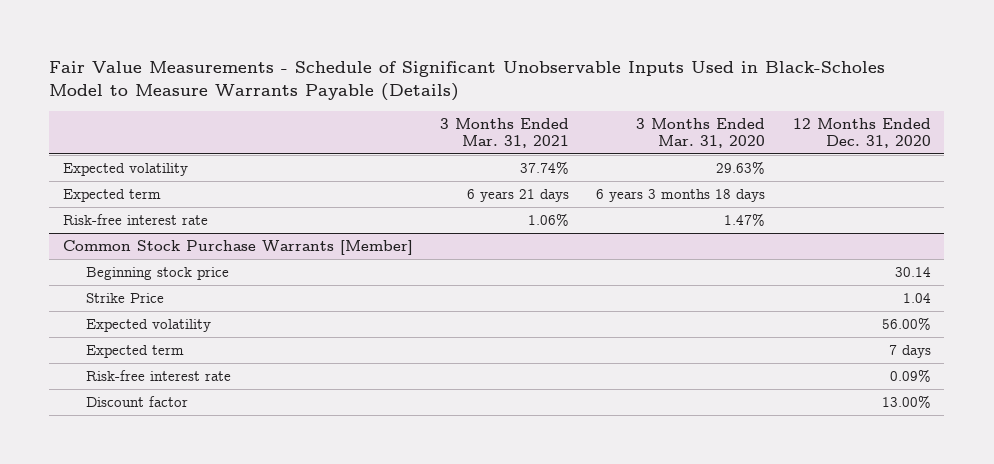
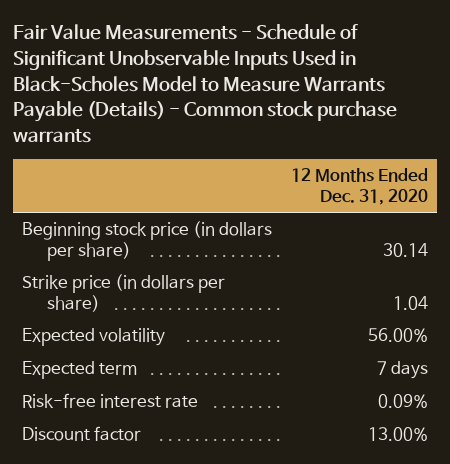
[49,60,886,101] Fair Value Measurements - Schedule of Significant Unobservable Inputs Used in Black-Scholes Model to Measure Warrants Payable (Details) -> [13,24,398,144] Fair Value Measurements - Schedule of Significant Unobservable Inputs Used in Black-Scholes Model to Measure Warrants Payable (Details) - Common stock purchase warrants
[440,117,570,149] 3 Months Ended Mar. 31, 2021 -> none
[636,117,766,149] 3 Months Ended Mar. 31, 2020 -> none
[62,162,188,176] Expected volatility -> none
[62,188,161,202] Expected term -> none
[62,213,208,225] Risk-free interest rate -> none
[62,239,413,255] Common Stock Purchase Warrants [Member] -> none
[86,266,230,280] Beginning stock price -> [22,221,273,262] Beginning stock price (in dollars per share)
[86,292,165,303] Strike Price -> [22,274,226,313] Strike price (in dollars per share)

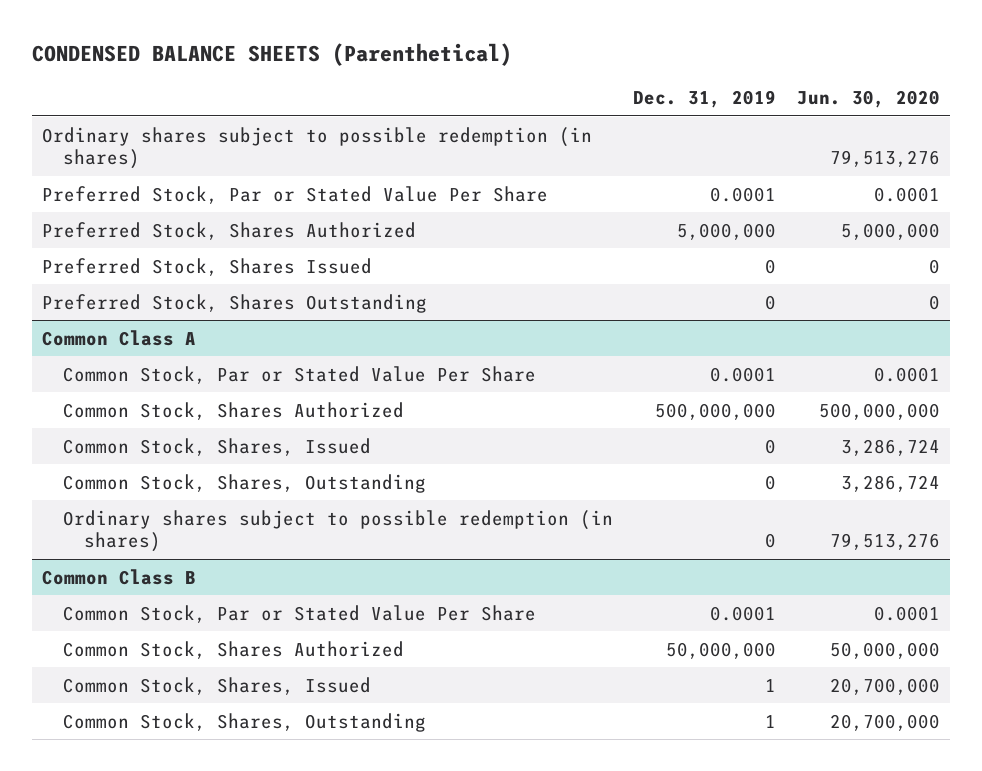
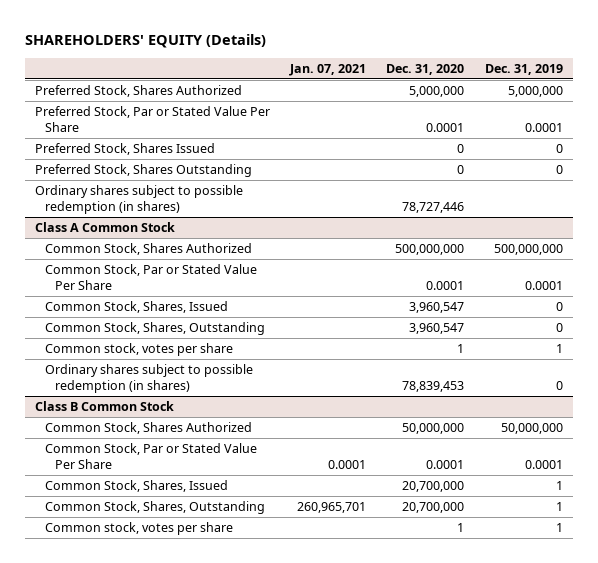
[31,42,512,66] CONDENSED BALANCE SHEETS (Parenthetical) -> [25,34,267,49] SHAREHOLDERS' EQUITY (Details)
[796,90,940,109] Jun. 30, 2020 -> none
none -> [289,63,367,76] Jan. 07, 2021
none -> [386,63,465,75] Dec. 31, 2020
[41,185,548,204] Preferred Stock, Par or Stated Value Per Share -> [35,106,271,133] Preferred Stock, Par or Stated Value Per Share
[63,365,537,384] Common Stock, Par or Stated Value Per Share -> none
[41,126,592,170] Ordinary shares subject to possible redemption (in shares) -> [35,185,244,215] Ordinary shares subject to possible redemption (in shares)
[41,329,196,346] Common Class A -> [35,222,176,233] Class A Common Stock
none -> [45,264,258,291] Common Stock, Par or Stated Value Per Share
none -> [45,343,234,357] Common stock, votes per share
[63,604,537,623] Common Stock, Par or Stated Value Per Share -> none
[41,568,196,585] Common Class B -> [35,401,175,412] Class B Common Stock
none -> [45,443,258,470] Common Stock, Par or Stated Value Per Share
none -> [45,522,234,536] Common stock, votes per share

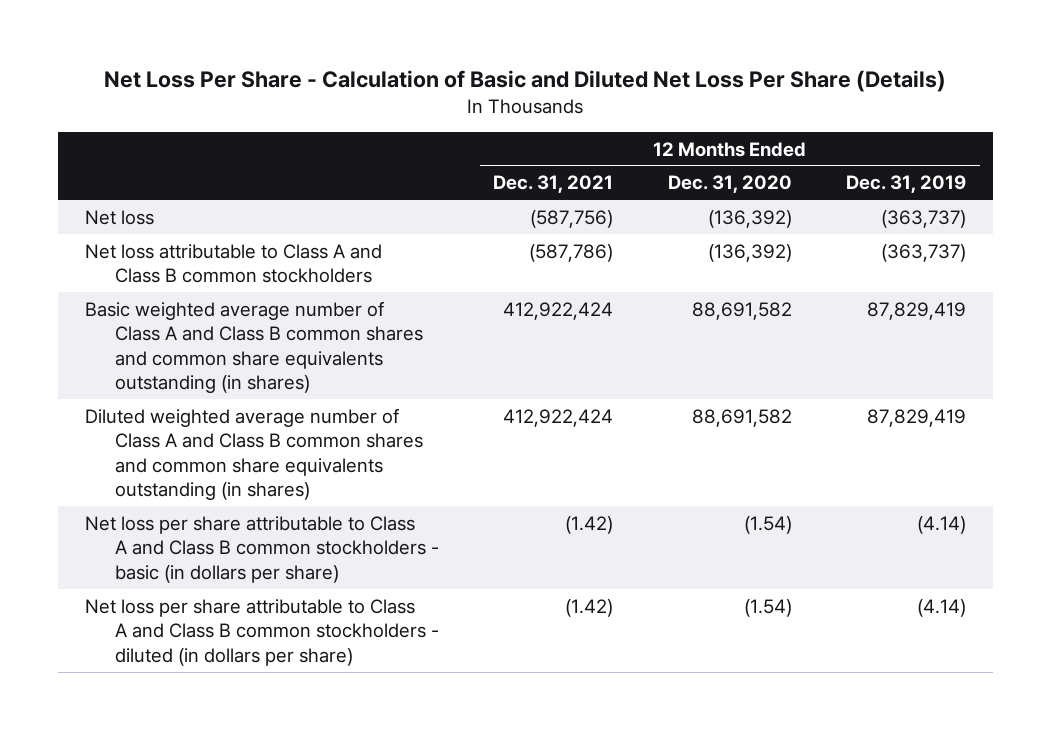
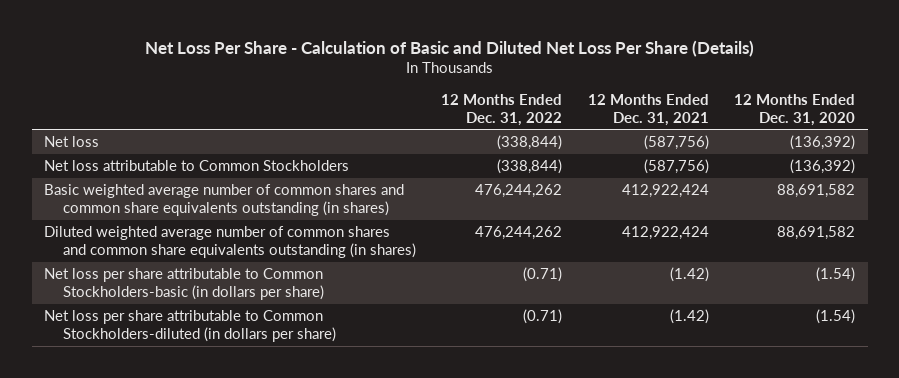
[845,175,966,194] Dec. 31, 2019 -> none
none -> [441,93,563,126] 12 Months Ended Dec. 31, 2022
[84,243,382,284] Net loss attributable to Class A and Class B common stockholders -> [44,159,350,171] Net loss attributable to Common Stockholders
[529,243,614,262] (587,786) -> [643,158,709,174] (587,756)
[84,300,423,394] Basic weighted average number of Class A and Class B common shares and common share equivalents outstanding (in shares) -> [44,183,405,216] Basic weighted average number of common shares and common share equivalents outstanding (in shares)
[84,407,423,501] Diluted weighted average number of Class A and Class B common shares and common share equivalents outstanding (in shares) -> [44,225,417,258] Diluted weighted average number of common shares and common share equivalents outstanding (in shares)
[84,515,439,583] Net loss per share attributable to Class A and Class B common stockholders - basic (in dollars per share) -> [44,267,325,300] Net loss per share attributable to Common Stockholders-basic (in dollars per share)
[84,598,439,666] Net loss per share attributable to Class A and Class B common stockholders - diluted (in dollars per share) -> [44,309,337,342] Net loss per share attributable to Common Stockholders-diluted (in dollars per share)

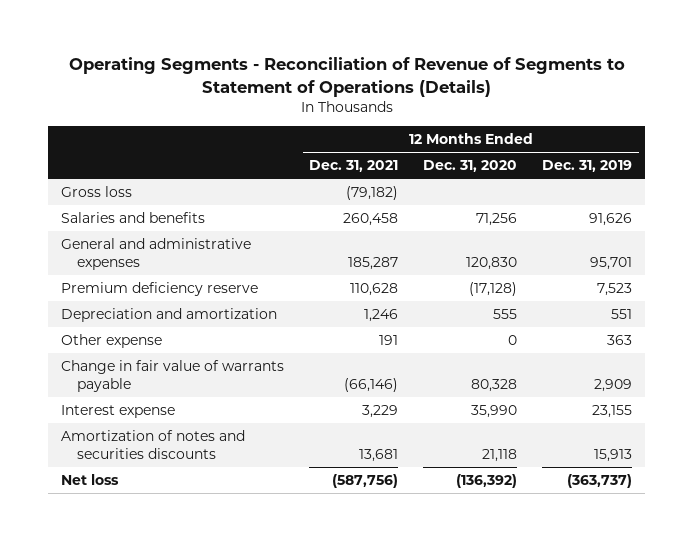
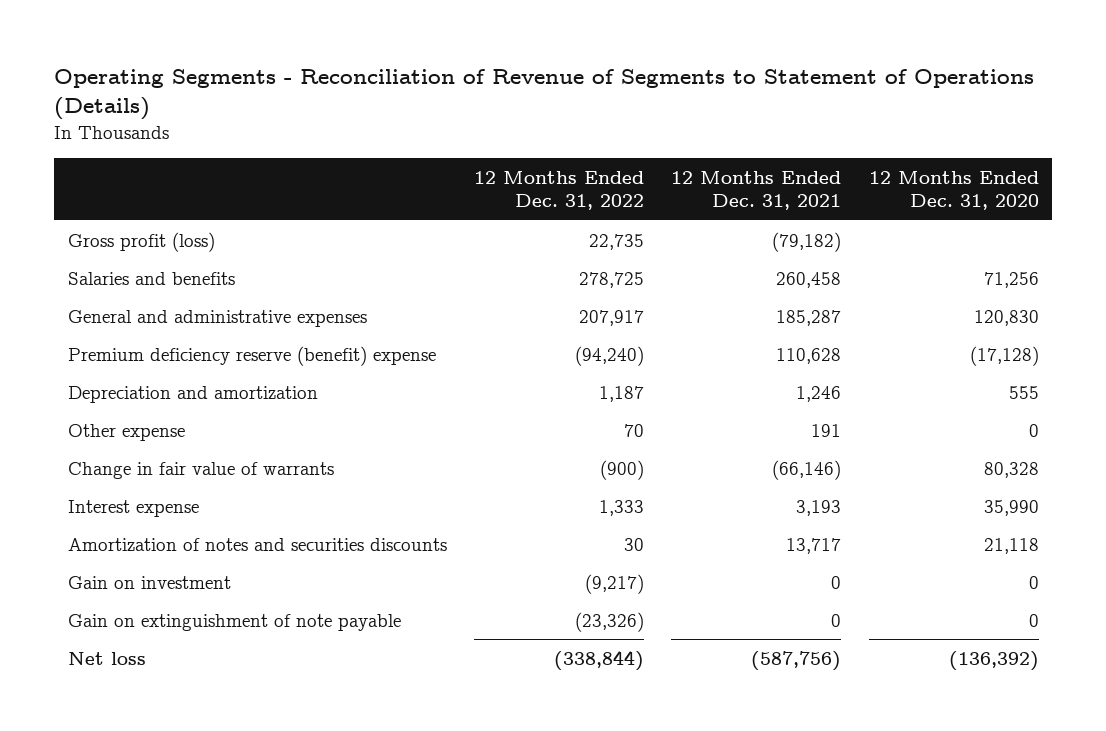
[542,160,633,173] Dec. 31, 2019 -> none
none -> [473,170,644,211] 12 Months Ended Dec. 31, 2022
[60,186,132,198] Gross loss -> [67,231,215,252] Gross profit (loss)
[60,282,258,297] Premium deficiency reserve -> [67,345,436,366] Premium deficiency reserve (benefit) expense
[60,360,284,393] Change in fair value of warrants payable -> [67,461,334,479] Change in fair value of warrants
[362,405,399,419] 3,229 -> [796,499,842,516] 3,193
[359,449,399,463] 13,681 -> [786,537,842,554] 13,717
none -> [67,575,231,589] Gain on investment
none -> [67,613,401,631] Gain on extinguishment of note payable

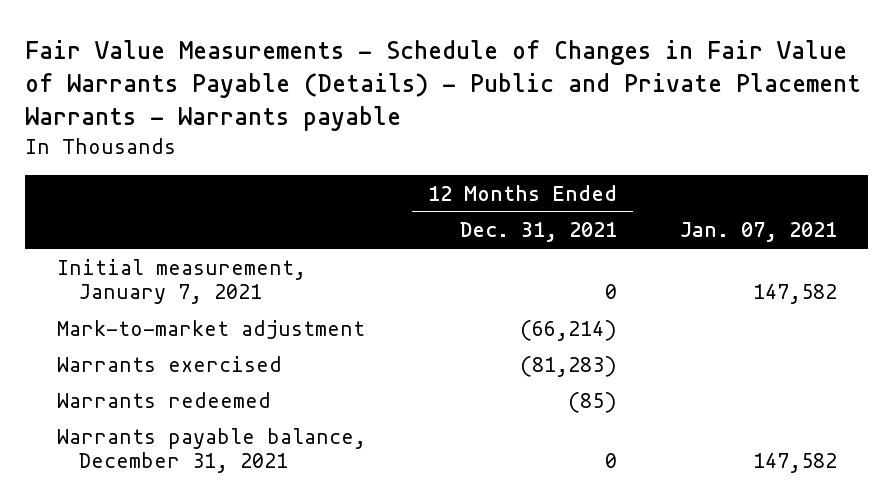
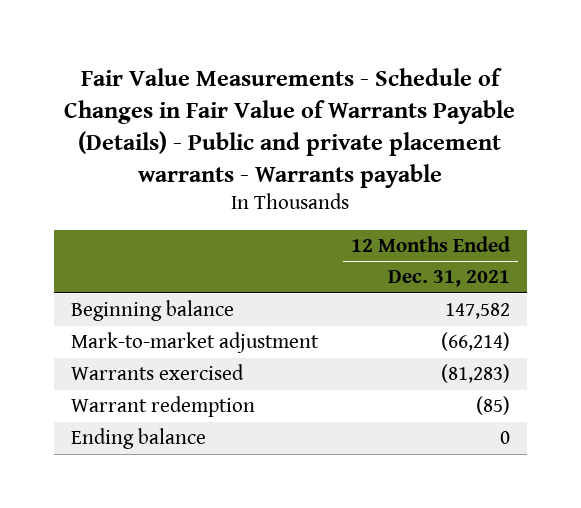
[25,39,862,131] Fair Value Measurements - Schedule of Changes in Fair Value of Warrants Payable (Details) - Public and Private Placement Warrants - Warrants payable -> [64,68,516,188] Fair Value Measurements - Schedule of Changes in Fair Value of Warrants Payable (Details) - Public and private placement warrants - Warrants payable
[679,222,837,243] Jan. 07, 2021 -> none
[56,258,306,305] Initial measurement, January 7, 2021 -> none
none -> [70,300,234,322] Beginning balance
[56,391,271,408] Warrants redeemed -> [70,396,255,418] Warrant redemption
[56,427,366,474] Warrants payable balance, December 31, 2021 -> [70,428,206,450] Ending balance

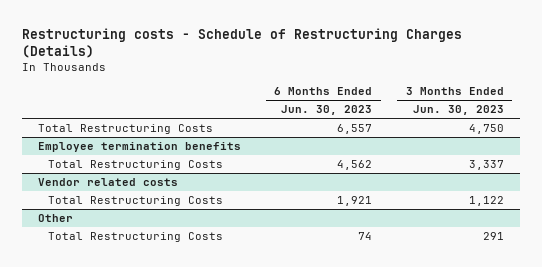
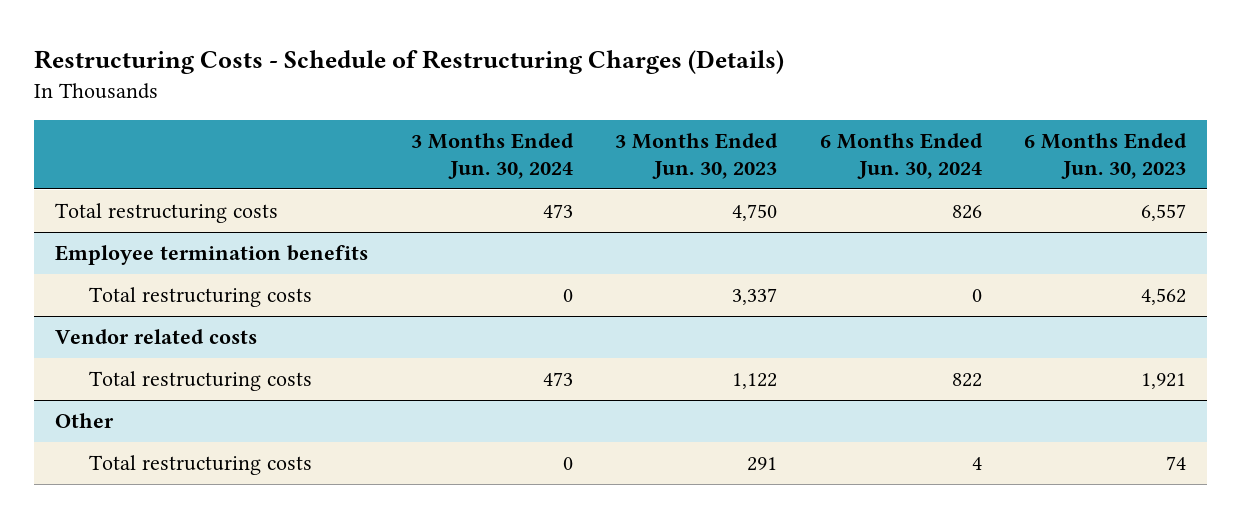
[21,27,462,59] Restructuring costs - Schedule of Restructuring Charges (Details) -> [34,50,785,75] Restructuring Costs - Schedule of Restructuring Charges (Details)
none -> [410,133,574,179] 3 Months Ended Jun. 30, 2024
none -> [819,133,983,179] 6 Months Ended Jun. 30, 2024
[38,124,214,135] Total Restructuring Costs -> [55,203,279,224] Total restructuring costs
[47,160,223,171] Total Restructuring Costs -> [88,287,312,308] Total restructuring costs
[47,196,223,207] Total Restructuring Costs -> [88,371,312,392] Total restructuring costs
[47,232,223,243] Total Restructuring Costs -> [88,455,312,476] Total restructuring costs

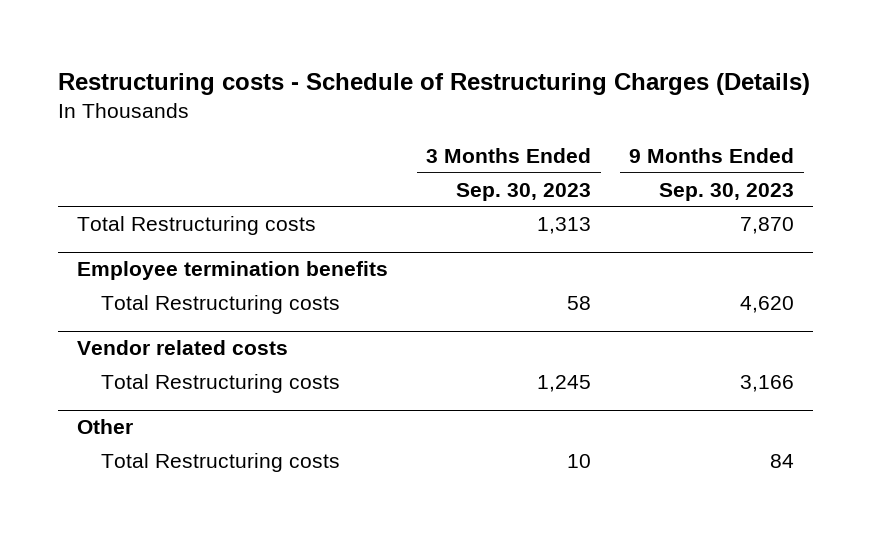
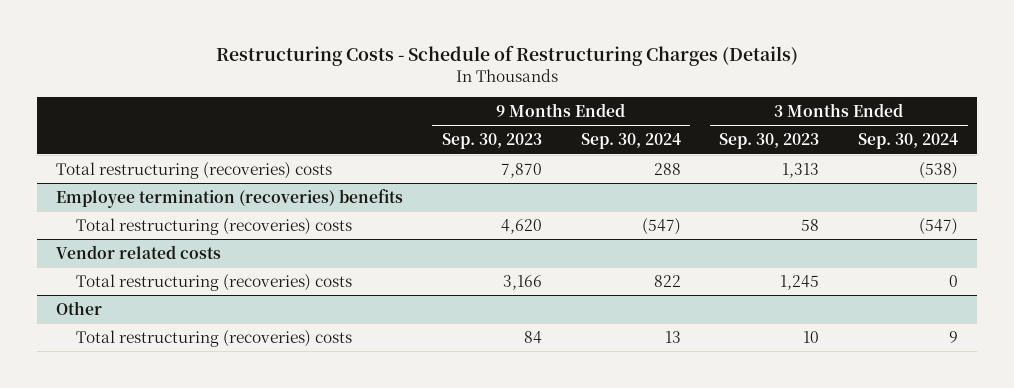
[57,73,810,96] Restructuring costs - Schedule of Restructuring Charges (Details) -> [216,45,799,67] Restructuring Costs - Schedule of Restructuring Charges (Details)
none -> [580,133,681,150] Sep. 30, 2024
none -> [857,133,958,150] Sep. 30, 2024
[76,215,316,235] Total Restructuring costs -> [56,161,333,179] Total restructuring (recoveries) costs
[76,261,388,281] Employee termination benefits -> [56,188,404,208] Employee termination (recoveries) benefits
[101,294,341,314] Total Restructuring costs -> [76,217,353,235] Total restructuring (recoveries) costs
[101,373,341,393] Total Restructuring costs -> [76,273,353,291] Total restructuring (recoveries) costs
[101,452,341,472] Total Restructuring costs -> [76,329,353,347] Total restructuring (recoveries) costs

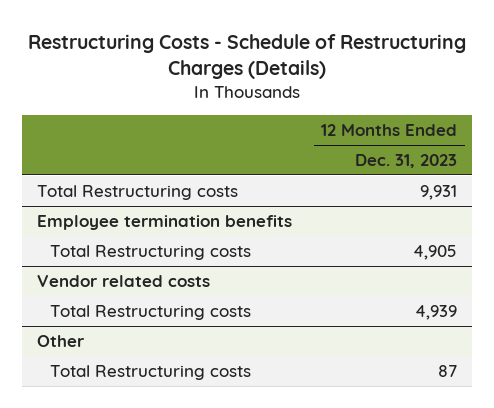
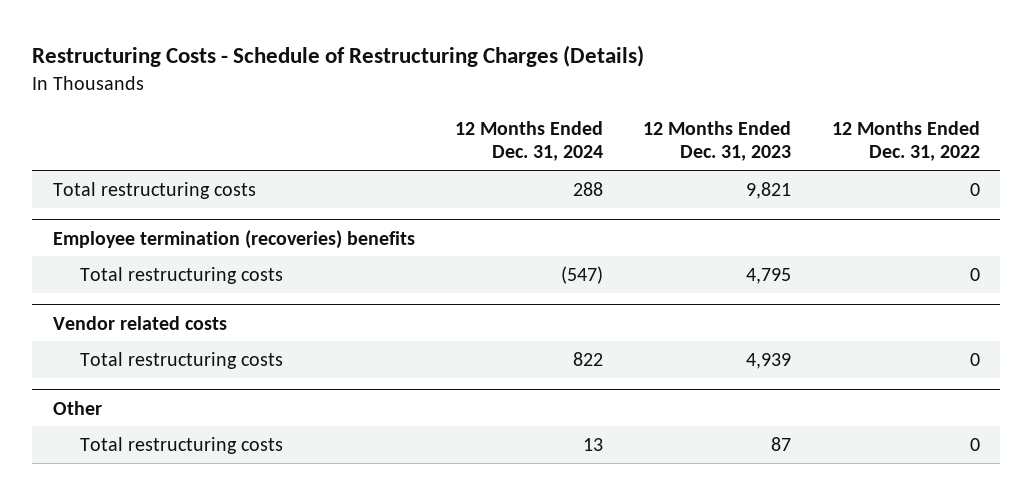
none -> [454,120,603,162] 12 Months Ended Dec. 31, 2024
none -> [831,120,980,162] 12 Months Ended Dec. 31, 2022
[36,184,238,200] Total Restructuring costs -> [52,181,256,199] Total restructuring costs
[420,184,458,200] 9,931 -> [746,181,792,199] 9,821
[36,214,292,230] Employee termination benefits -> [52,229,415,249] Employee termination (recoveries) benefits
[49,244,251,260] Total Restructuring costs -> [80,266,284,284] Total restructuring costs
[413,244,458,260] 4,905 -> [746,267,792,284] 4,795
[49,304,251,320] Total Restructuring costs -> [80,351,284,369] Total restructuring costs
[49,364,251,380] Total Restructuring costs -> [80,436,284,454] Total restructuring costs

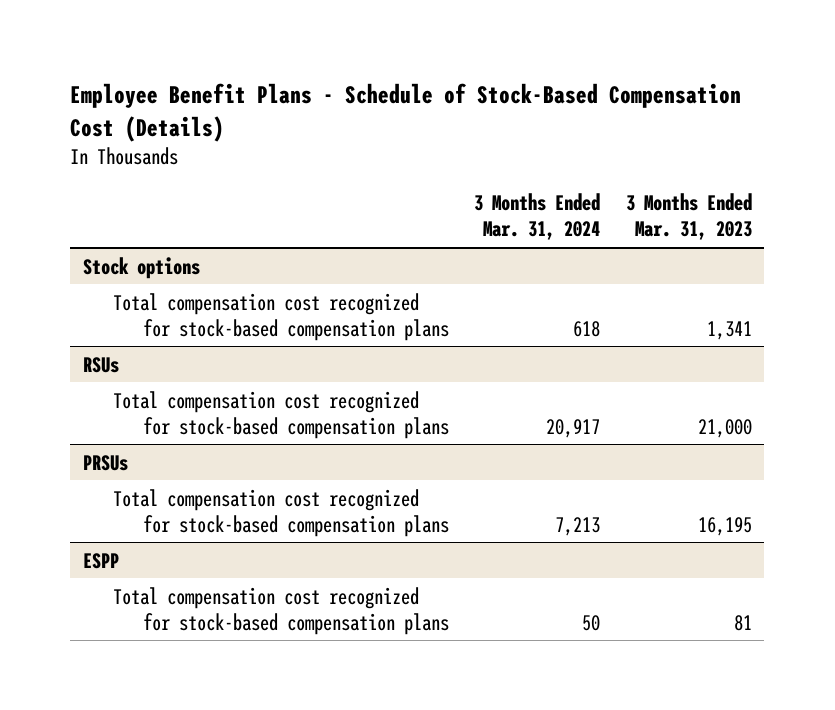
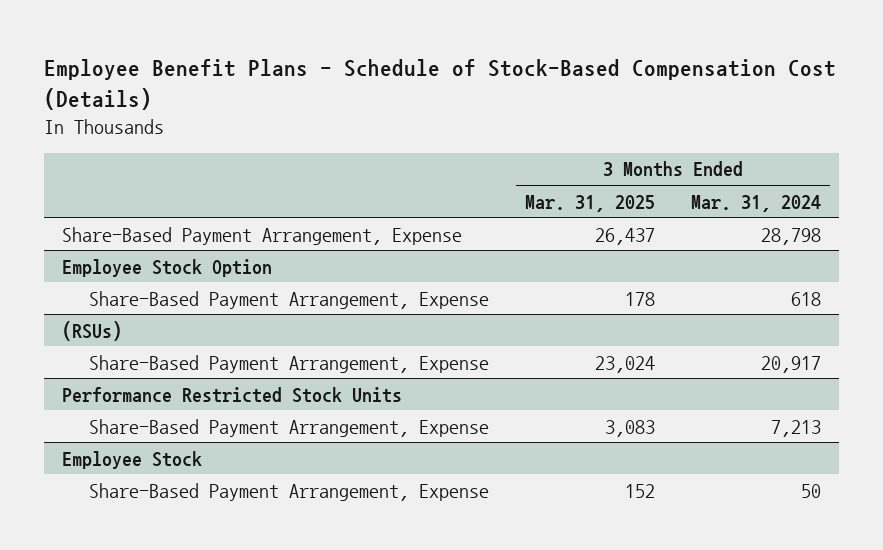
[625,193,752,241] 3 Months Ended Mar. 31, 2023 -> none
none -> [525,194,656,212] Mar. 31, 2025
[113,586,450,635] Total compensation cost recognized for stock-based compensation plans -> none
none -> [61,226,462,245] Share-Based Payment Arrangement, Expense
[83,256,201,279] Stock options -> [61,258,272,277] Employee Stock Option
[113,292,450,341] Total compensation cost recognized for stock-based compensation plans -> [89,290,490,309] Share-Based Payment Arrangement, Expense
[83,356,120,373] RSUs -> [61,320,122,341] (RSUs)
[113,390,450,439] Total compensation cost recognized for stock-based compensation plans -> [89,354,490,373] Share-Based Payment Arrangement, Expense
[83,454,129,471] PRSUs -> [61,386,402,403] Performance Restricted Stock Units
[113,488,450,537] Total compensation cost recognized for stock-based compensation plans -> [89,418,490,437] Share-Based Payment Arrangement, Expense
[83,552,120,569] ESPP -> [61,450,202,469] Employee Stock
none -> [89,482,490,501] Share-Based Payment Arrangement, Expense

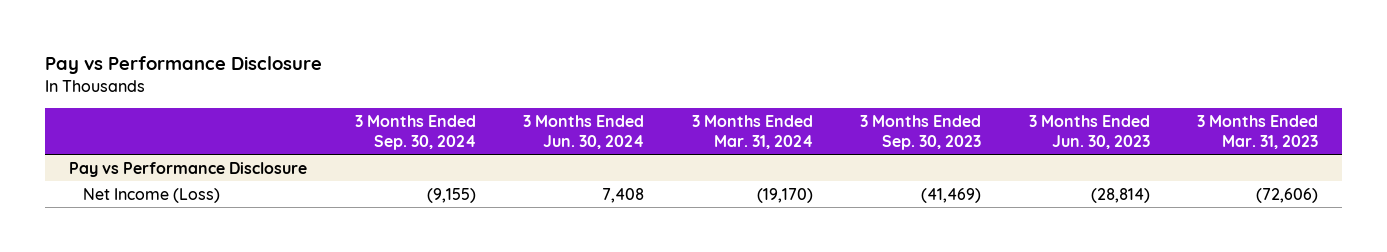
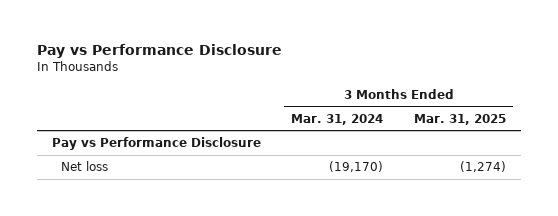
[354,114,476,150] 3 Months Ended Sep. 30, 2024 -> none
[523,114,645,149] 3 Months Ended Jun. 30, 2024 -> none
[860,114,982,150] 3 Months Ended Sep. 30, 2023 -> none
[1028,114,1150,149] 3 Months Ended Jun. 30, 2023 -> none
[1197,114,1319,149] 3 Months Ended Mar. 31, 2023 -> none
none -> [413,113,506,125] Mar. 31, 2025
[82,187,220,203] Net Income (Loss) -> [61,161,109,172] Net loss

